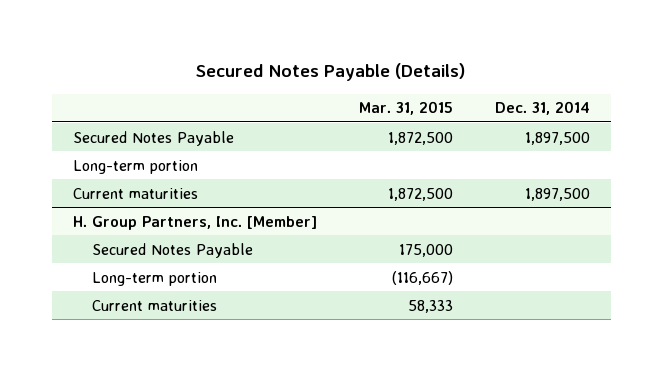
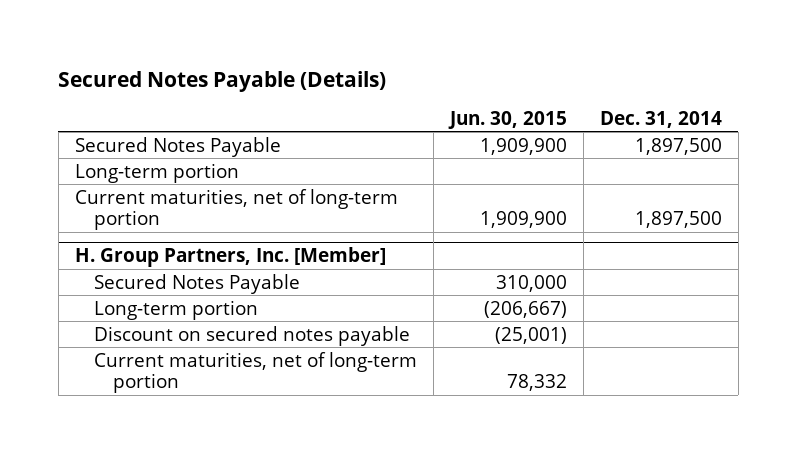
[358,101,453,116] Mar. 31, 2015 -> none
none -> [447,110,567,129] Jun. 30, 2015
[73,187,199,199] Current maturities -> [74,188,398,231] Current maturities, net of long-term portion
none -> [93,325,410,346] Discount on secured notes payable
[92,299,218,311] Current maturities -> [93,351,417,394] Current maturities, net of long-term portion

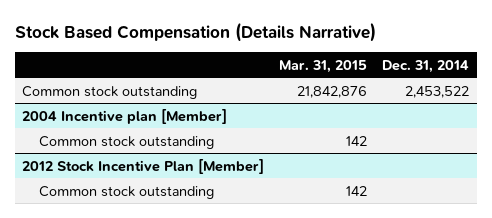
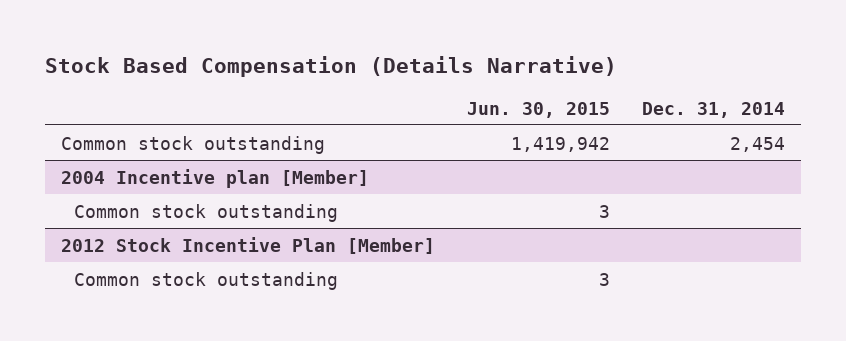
[279,59,368,73] Mar. 31, 2015 -> none
none -> [467,101,611,118] Jun. 30, 2015
[405,85,470,98] 2,453,522 -> [730,136,786,152] 2,454

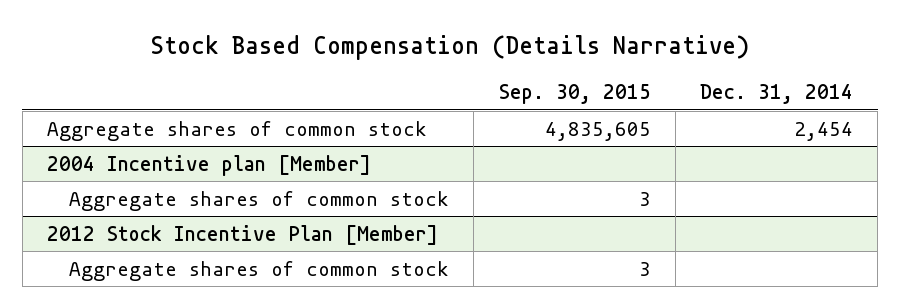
[467,101,611,118] Jun. 30, 2015 -> none
none -> [498,84,651,105] Sep. 30, 2015
[61,135,326,154] Common stock outstanding -> [46,120,427,141] Aggregate shares of common stock
[74,203,339,222] Common stock outstanding -> [69,190,450,211] Aggregate shares of common stock
[74,271,339,290] Common stock outstanding -> [69,260,450,281] Aggregate shares of common stock

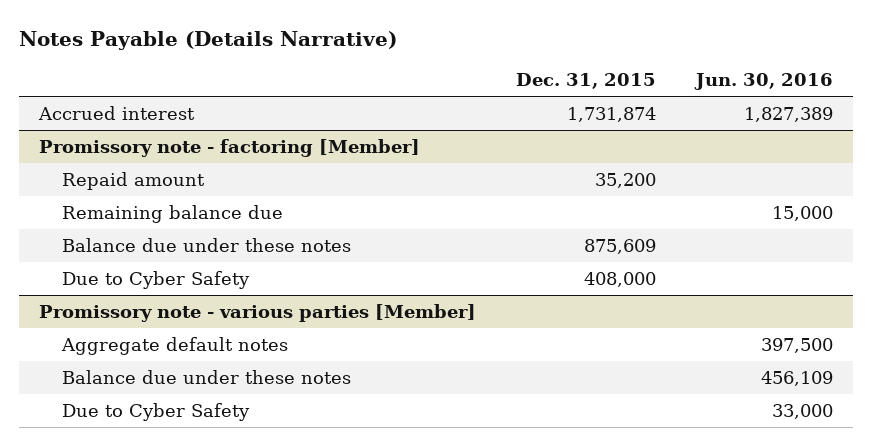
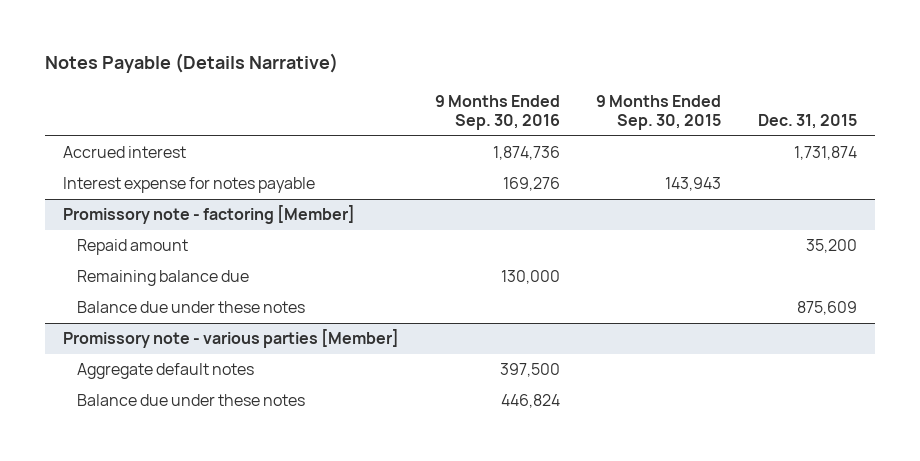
[694,73,834,91] Jun. 30, 2016 -> none
none -> [435,94,561,130] 9 Months Ended Sep. 30, 2016
none -> [596,94,722,130] 9 Months Ended Sep. 30, 2015
none -> [62,177,315,194] Interest expense for notes payable
[62,270,251,289] Due to Cyber Safety -> none
[62,402,251,421] Due to Cyber Safety -> none

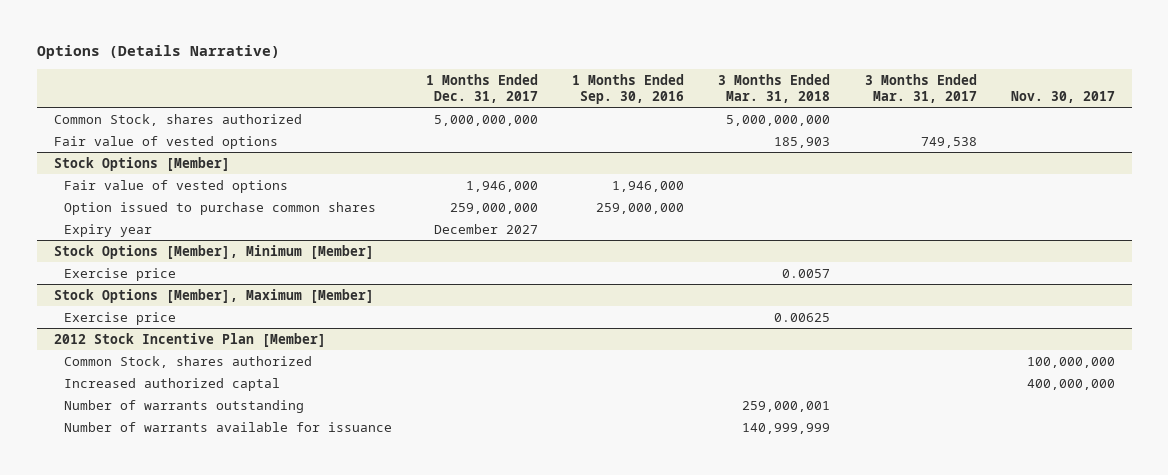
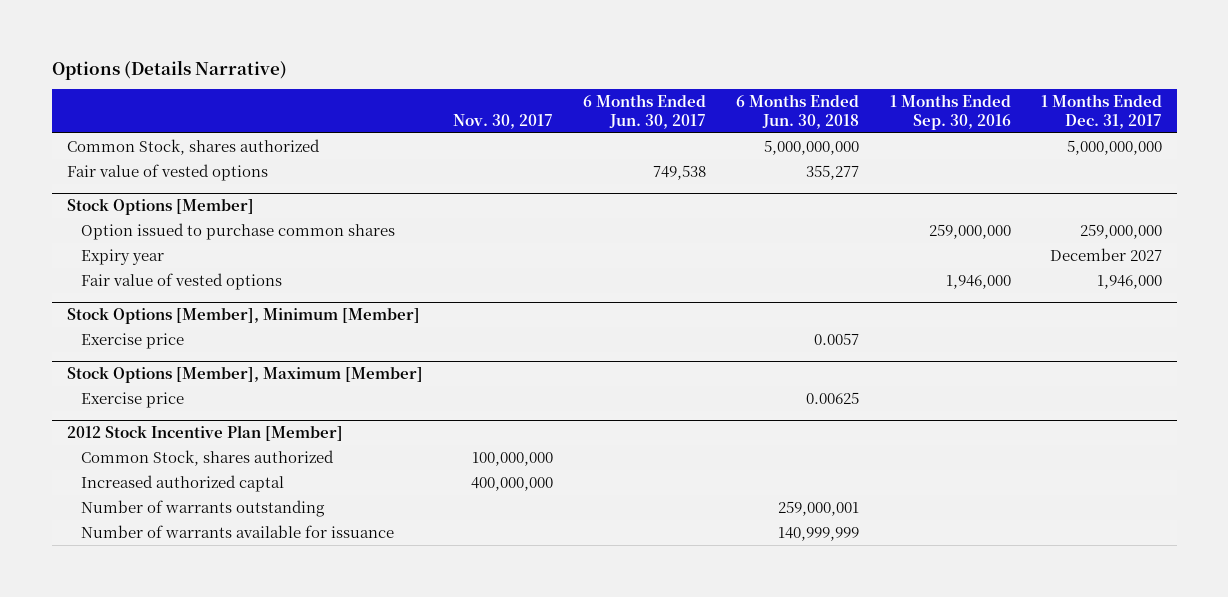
[718,73,831,103] 3 Months Ended Mar. 31, 2018 -> none
[864,73,977,103] 3 Months Ended Mar. 31, 2017 -> none
none -> [583,93,707,129] 6 Months Ended Jun. 30, 2017
none -> [736,93,860,129] 6 Months Ended Jun. 30, 2018
[64,179,289,193] Fair value of vested options -> [81,272,283,290] Fair value of vested options

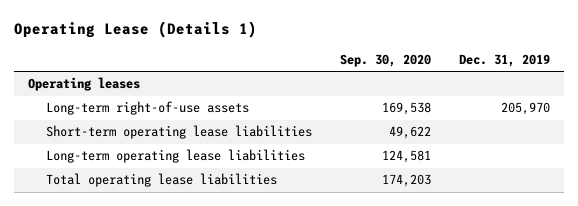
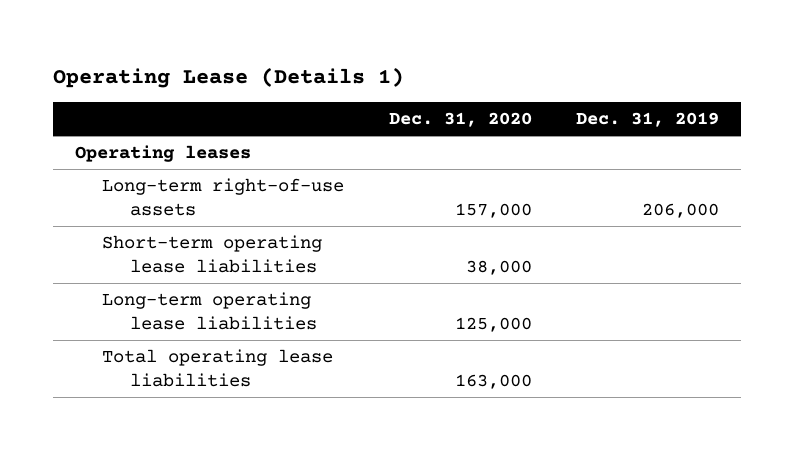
[339,53,431,67] Sep. 30, 2020 -> none
none -> [388,112,532,128] Dec. 31, 2020
[501,102,551,116] 205,970 -> [642,202,720,218] 206,000

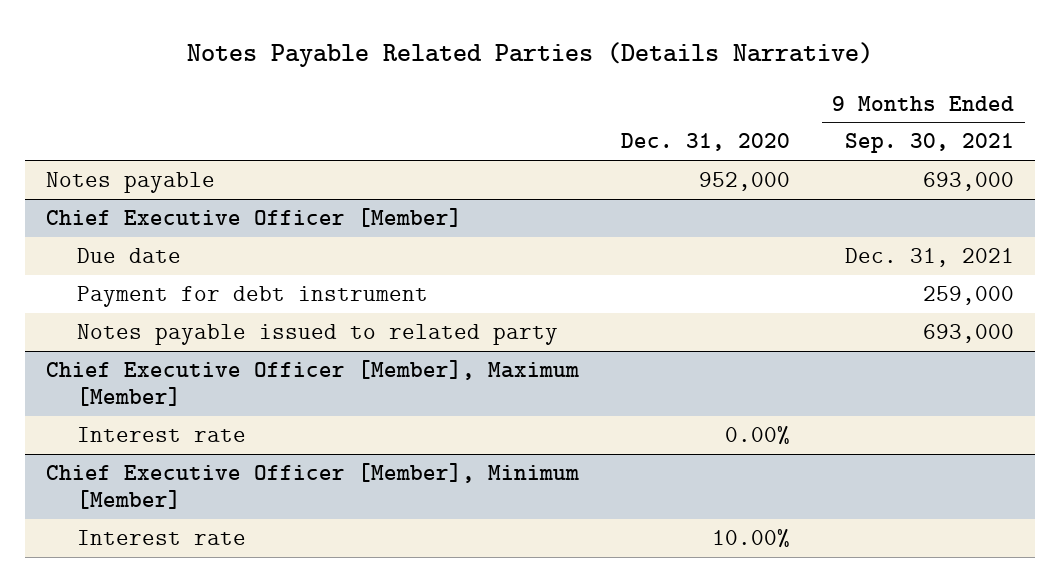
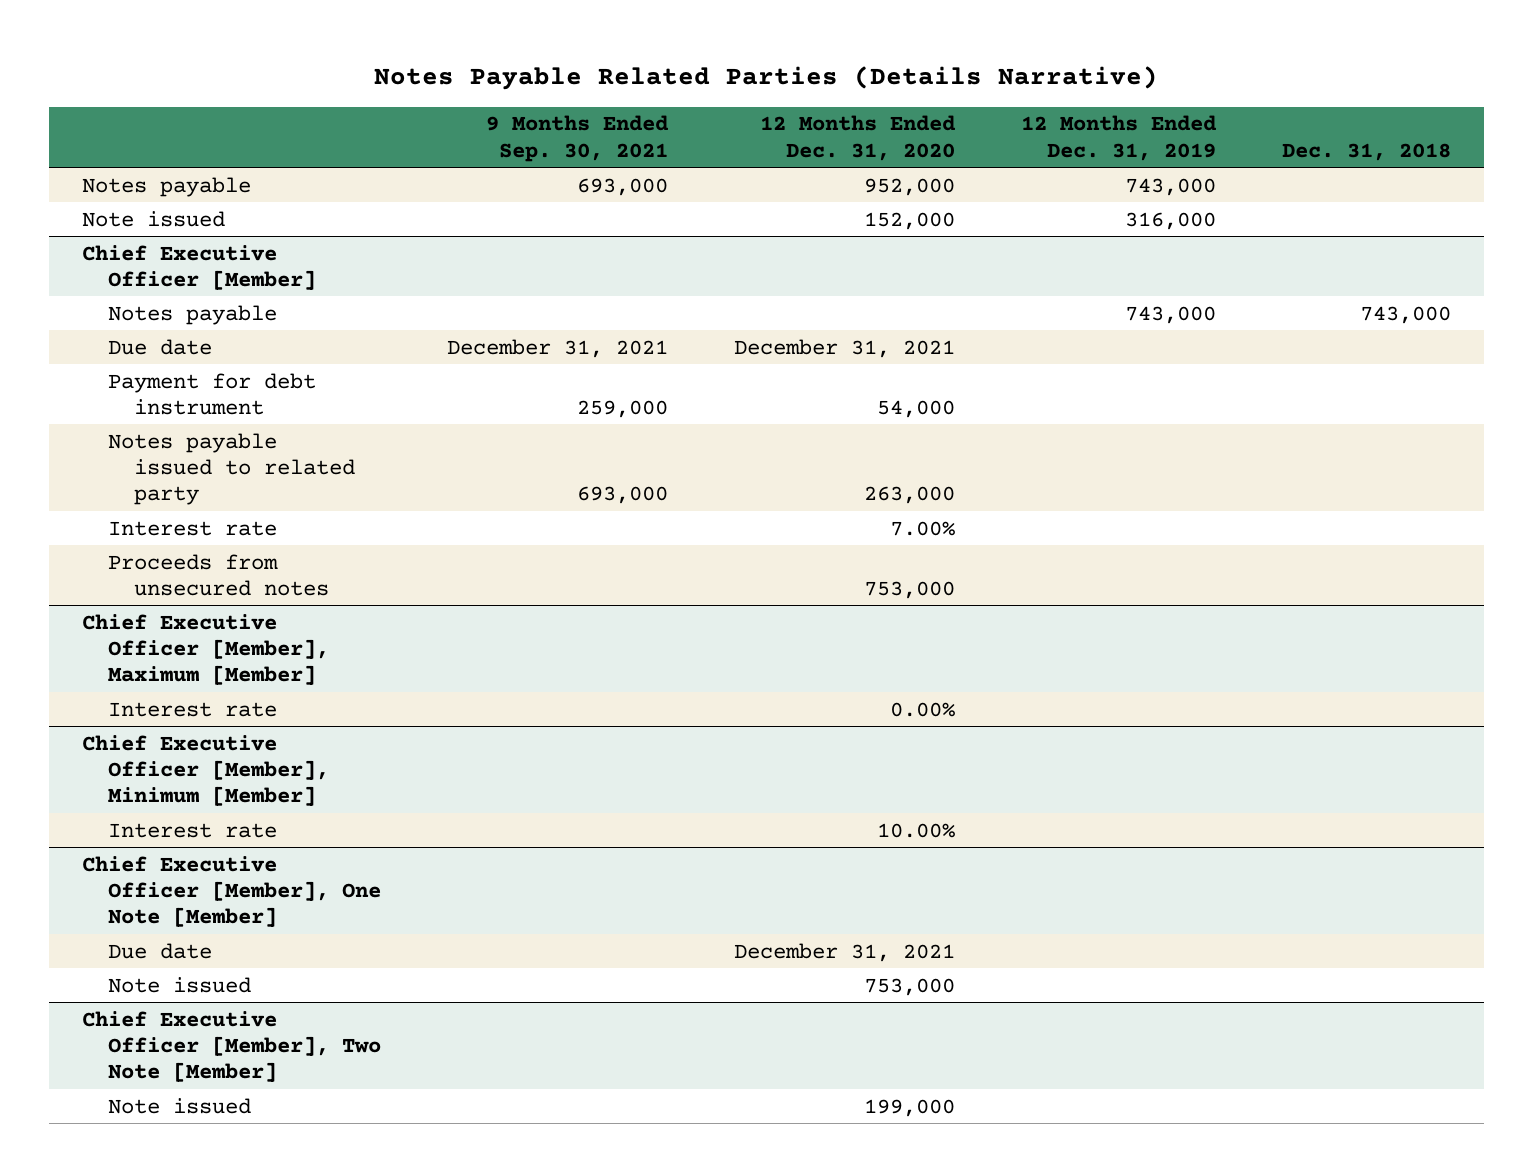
[621,133,791,152] Dec. 31, 2020 -> none
none -> [759,115,956,161] 12 Months Ended Dec. 31, 2020
none -> [1020,115,1217,161] 12 Months Ended Dec. 31, 2019
none -> [1281,142,1451,161] Dec. 31, 2018
none -> [81,210,225,227] Note issued
none -> [107,304,277,325] Notes payable
[845,248,1015,268] Dec. 31, 2021 -> [446,338,668,358] December 31, 2021
none -> [107,520,277,536] Interest rate
none -> [107,553,330,596] Proceeds from unsecured notes
none -> [81,855,381,928] Chief Executive Officer [Member], One Note [Member]
none -> [107,942,212,959] Due date
none -> [107,976,251,993] Note issued
none -> [81,1010,381,1083] Chief Executive Officer [Member], Two Note [Member]
none -> [107,1097,251,1114] Note issued

